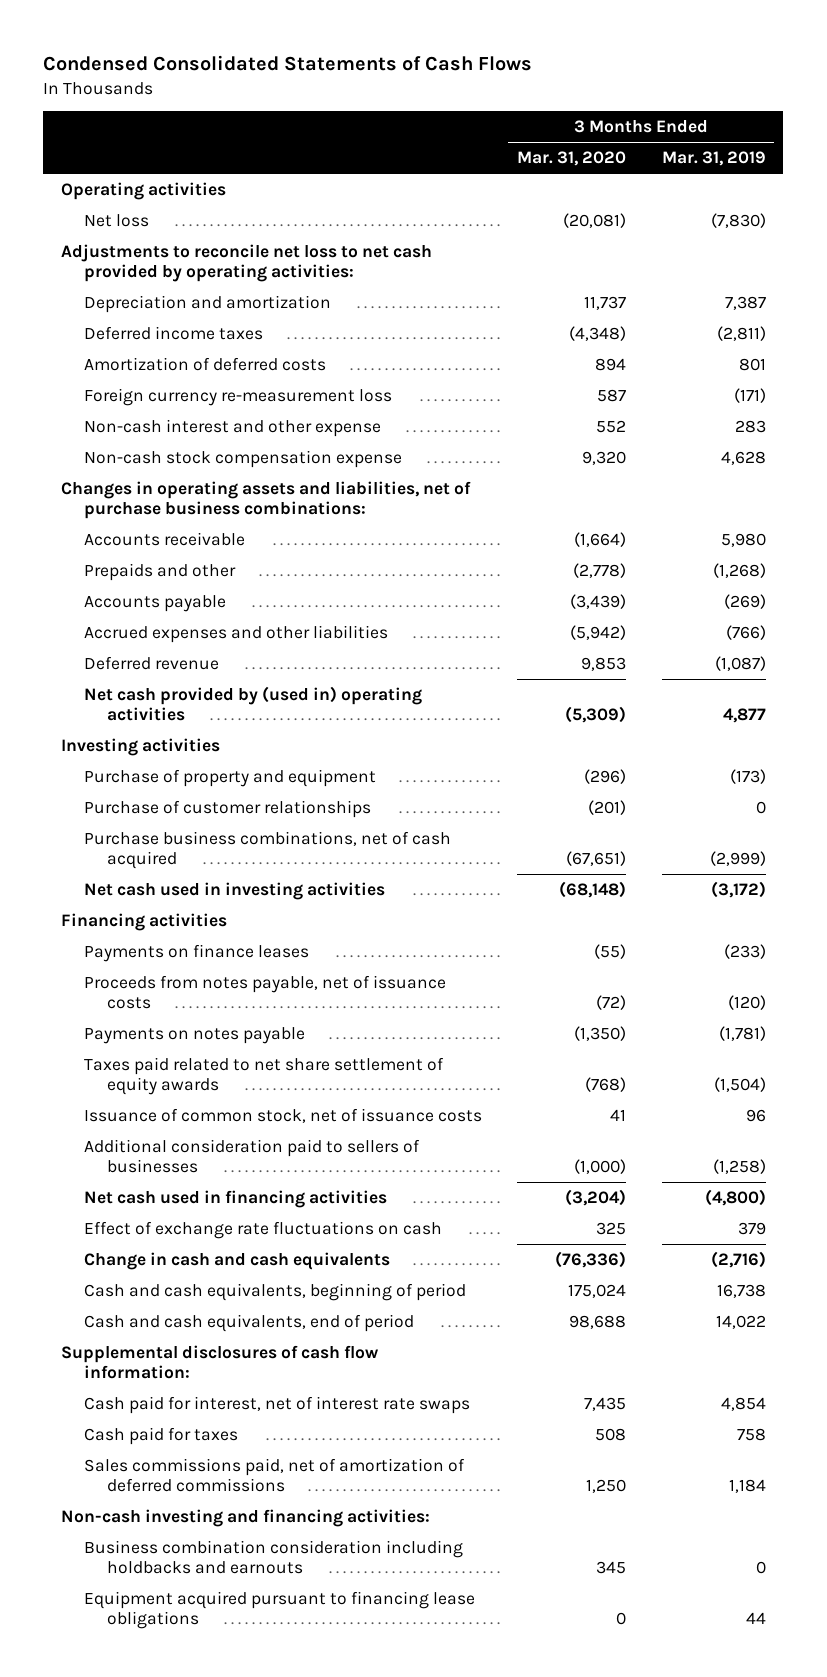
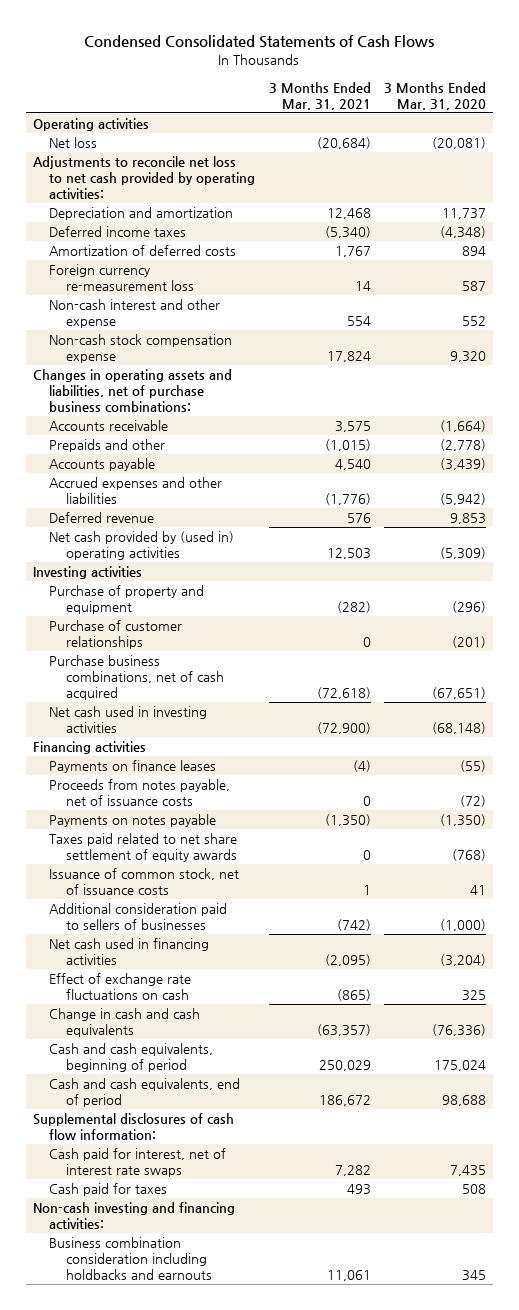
[661,151,766,167] Mar. 31, 2019 -> none
none -> [268,81,371,110] 3 Months Ended Mar. 31, 2021
[83,1458,465,1493] Sales commissions paid, net of amortization of deferred commissions -> none
[83,1591,475,1630] Equipment acquired pursuant to financing lease obligations -> none

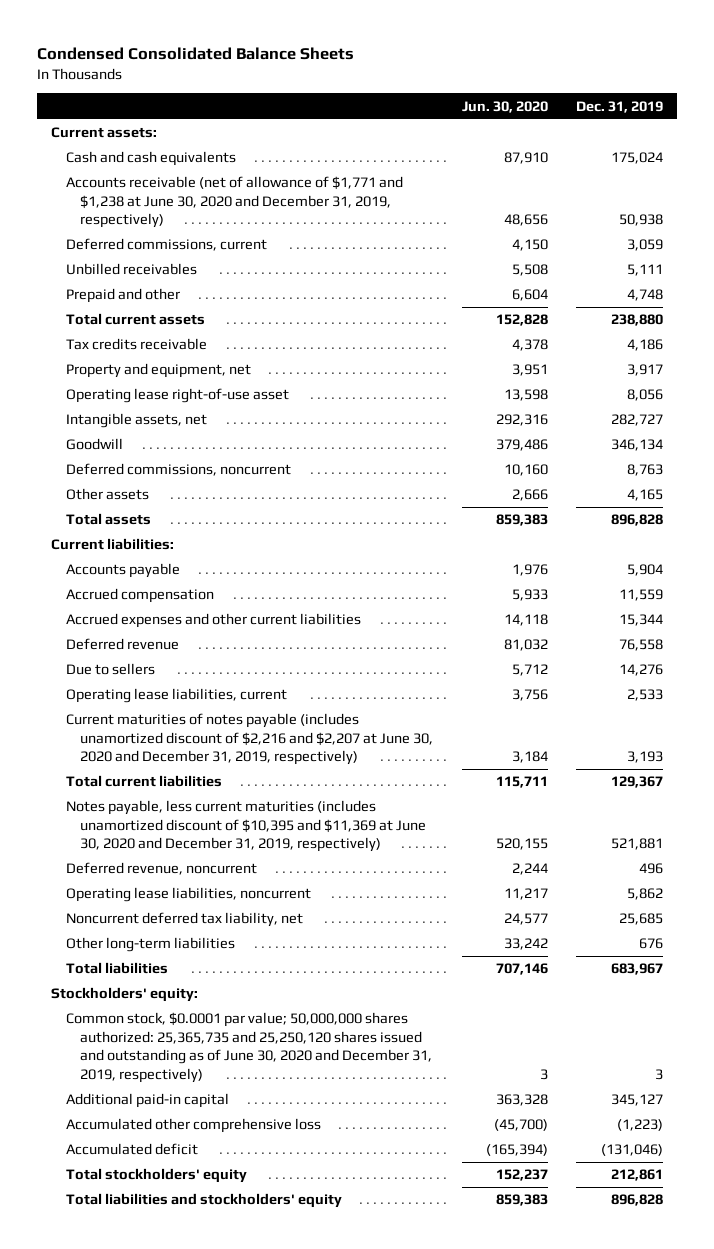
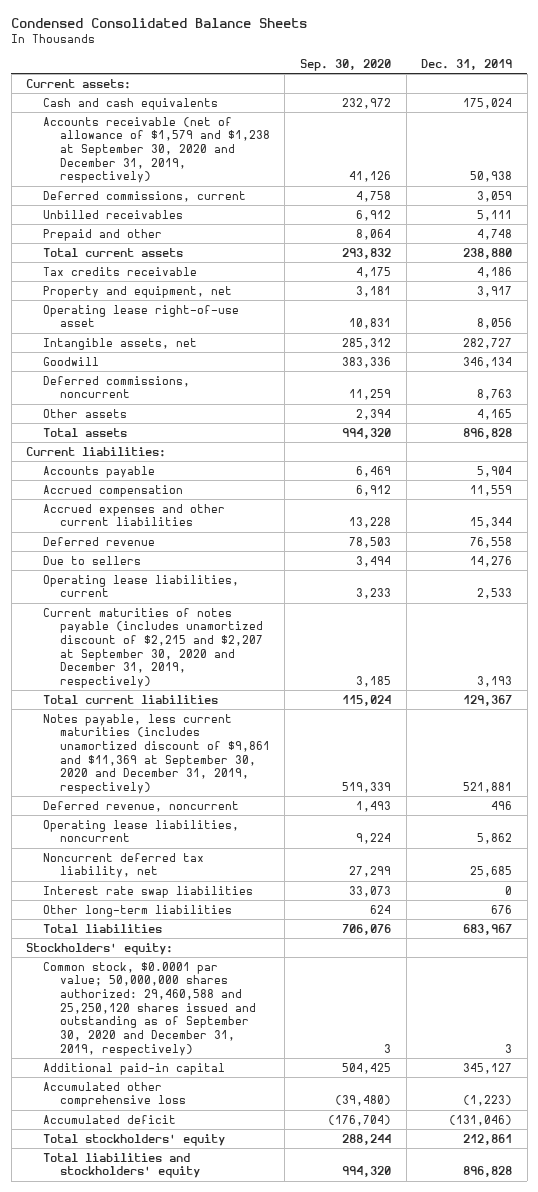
[461,100,548,113] Jun. 30, 2020 -> none
none -> [299,58,391,71] Sep. 30, 2020
[65,176,403,229] Accounts receivable (net of allowance of $1,771 and $1,238 at June 30, 2020 and December 31, 2019, respectively) -> [42,116,270,184] Accounts receivable (net of allowance of $1,579 and $1,238 at September 30, 2020 and December 31, 2019, respectively)
[65,713,434,766] Current maturities of notes payable (includes unamortized discount of $2,216 and $2,207 at June 30, 2020 and December 31, 2019, respectively) -> [42,607,263,689] Current maturities of notes payable (includes unamortized discount of $2,215 and $2,207 at September 30, 2020 and December 31, 2019, respectively)
[65,800,427,853] Notes payable, less current maturities (includes unamortized discount of $10,395 and $11,369 at June 30, 2020 and December 31, 2019, respectively) -> [42,713,270,795] Notes payable, less current maturities (includes unamortized discount of $9,861 and $11,369 at September 30, 2020 and December 31, 2019, respectively)
none -> [42,885,253,898] Interest rate swap liabilities
[65,1012,433,1083] Common stock, $0.0001 par value; 50,000,000 shares authorized: 25,365,735 and 25,250,120 shares issued and outstanding as of June 30, 2020 and December 31, 2019, respectively) -> [42,961,256,1056] Common stock, $0.0001 par value; 50,000,000 shares authorized: 29,460,588 and 25,250,120 shares issued and outstanding as of September 30, 2020 and December 31, 2019, respectively)

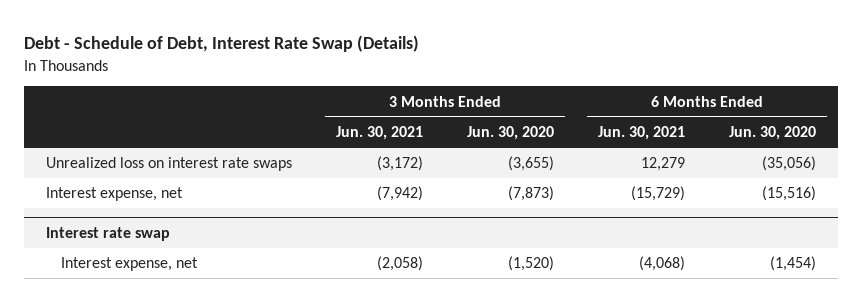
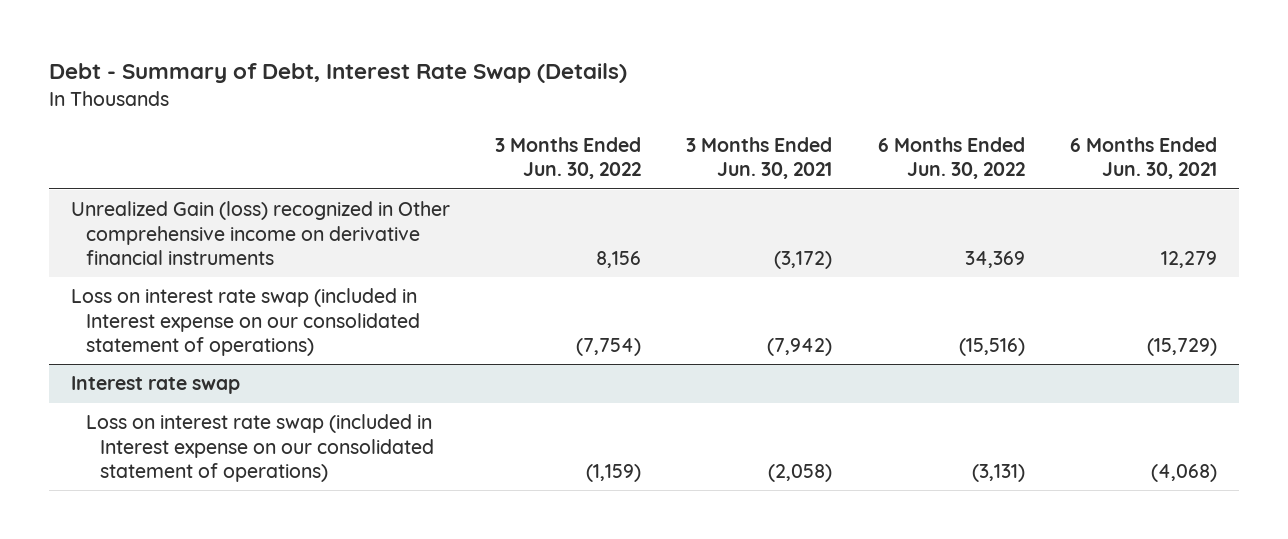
[24,35,420,53] Debt - Schedule of Debt, Interest Rate Swap (Details) -> [48,63,627,84] Debt - Summary of Debt, Interest Rate Swap (Details)
[467,126,555,141] Jun. 30, 2020 -> none
[729,126,817,141] Jun. 30, 2020 -> none
none -> [495,136,642,180] 3 Months Ended Jun. 30, 2022
none -> [877,136,1025,180] 6 Months Ended Jun. 30, 2022
[46,157,293,172] Unrealized loss on interest rate swaps -> [71,201,451,265] Unrealized Gain (loss) recognized in Other comprehensive income on derivative financial instruments
[46,187,184,202] Interest expense, net -> [71,288,420,356] Loss on interest rate swap (included in Interest expense on our consolidated statement of operations)
[60,257,198,272] Interest expense, net -> [85,414,435,482] Loss on interest rate swap (included in Interest expense on our consolidated statement of operations)

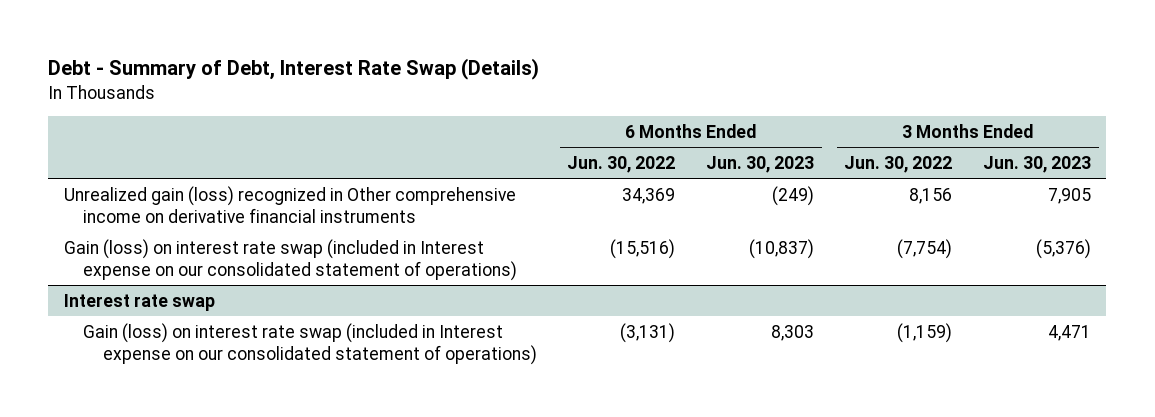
[686,136,833,180] 3 Months Ended Jun. 30, 2021 -> none
[1069,136,1217,180] 6 Months Ended Jun. 30, 2021 -> none
none -> [705,155,814,173] Jun. 30, 2023
none -> [983,155,1092,173] Jun. 30, 2023
[71,201,451,265] Unrealized Gain (loss) recognized in Other comprehensive income on derivative financial instruments -> [63,185,516,223] Unrealized gain (loss) recognized in Other comprehensive income on derivative financial instruments
[71,288,420,356] Loss on interest rate swap (included in Interest expense on our consolidated statement of operations) -> [63,238,518,281] Gain (loss) on interest rate swap (included in Interest expense on our consolidated statement of operations)
[85,414,435,482] Loss on interest rate swap (included in Interest expense on our consolidated statement of operations) -> [83,322,537,365] Gain (loss) on interest rate swap (included in Interest expense on our consolidated statement of operations)

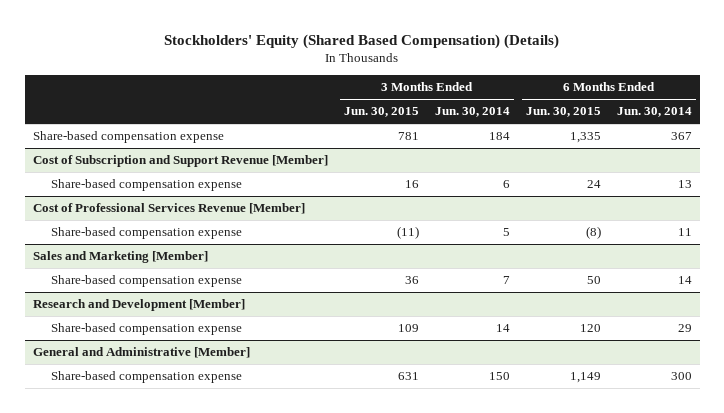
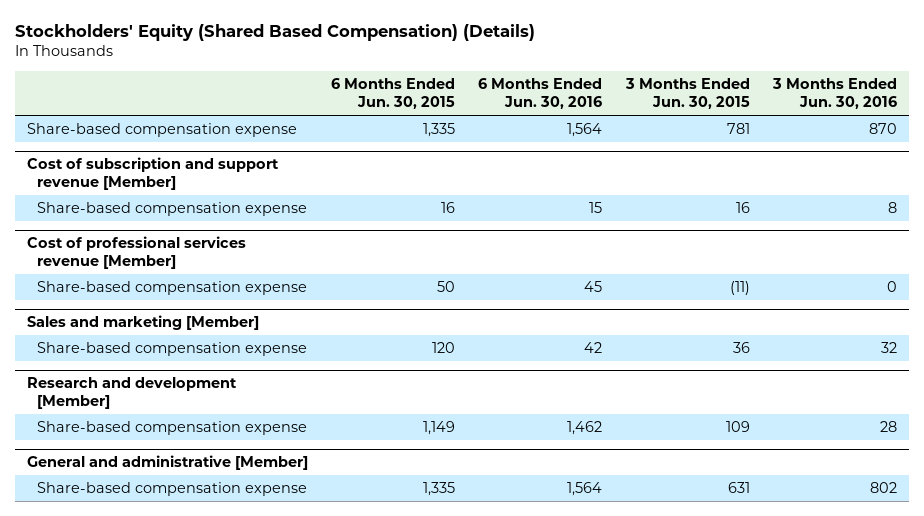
[434,107,510,118] Jun. 30, 2014 -> none
[616,107,692,118] Jun. 30, 2014 -> none
none -> [478,77,603,110] 6 Months Ended Jun. 30, 2016
none -> [772,77,898,110] 3 Months Ended Jun. 30, 2016
[32,155,328,168] Cost of Subscription and Support Revenue [Member] -> [26,157,279,191] Cost of subscription and support revenue [Member]
[586,180,601,189] 24 -> [440,202,455,214] 16
[32,203,305,215] Cost of Professional Services Revenue [Member] -> [26,236,246,270] Cost of professional services revenue [Member]
[585,226,601,240] (8) -> [436,281,455,293] 50
[32,251,208,264] Sales and Marketing [Member] -> [26,315,259,331] Sales and marketing [Member]
[586,276,601,285] 50 -> [431,342,455,354] 120
[32,299,245,312] Research and Development [Member] -> [26,377,237,410] Research and development [Member]
[579,324,601,333] 120 -> [422,421,455,436] 1,149
[32,347,250,359] General and Administrative [Member] -> [26,455,308,471] General and administrative [Member]
[569,372,601,384] 1,149 -> [422,482,455,497] 1,335

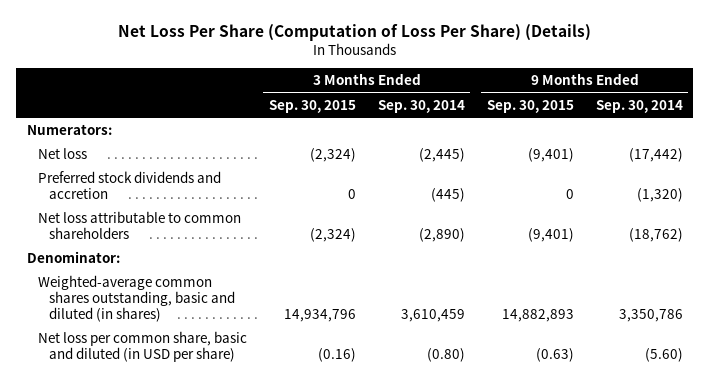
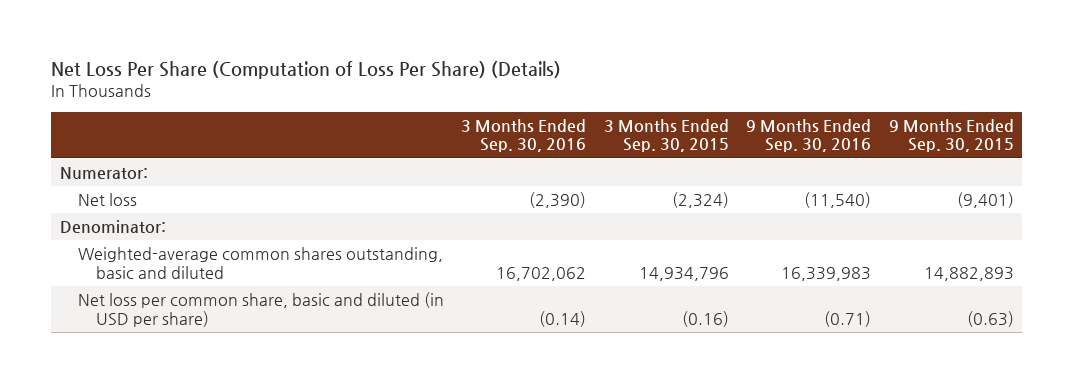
[377,99,465,113] Sep. 30, 2014 -> none
[595,99,683,113] Sep. 30, 2014 -> none
none -> [461,118,587,153] 3 Months Ended Sep. 30, 2016
none -> [746,118,872,153] 9 Months Ended Sep. 30, 2016
[26,124,112,136] Numerators: -> [59,167,148,180] Numerator:
[37,171,221,199] Preferred stock dividends and accretion -> none
[37,211,241,239] Net loss attributable to common shareholders -> none
[37,275,235,322] Weighted-average common shares outstanding, basic and diluted (in shares) -> [78,247,444,279] Weighted-average common shares outstanding, basic and diluted

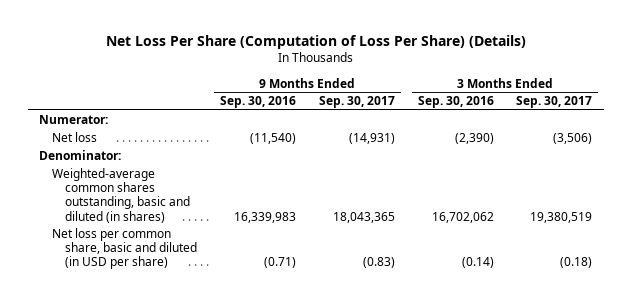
[603,118,729,153] 3 Months Ended Sep. 30, 2015 -> none
[888,118,1014,153] 9 Months Ended Sep. 30, 2015 -> none
none -> [318,96,395,109] Sep. 30, 2017
none -> [516,96,593,109] Sep. 30, 2017
[78,247,444,279] Weighted-average common shares outstanding, basic and diluted -> [52,168,191,223] Weighted-average common shares outstanding, basic and diluted (in shares)

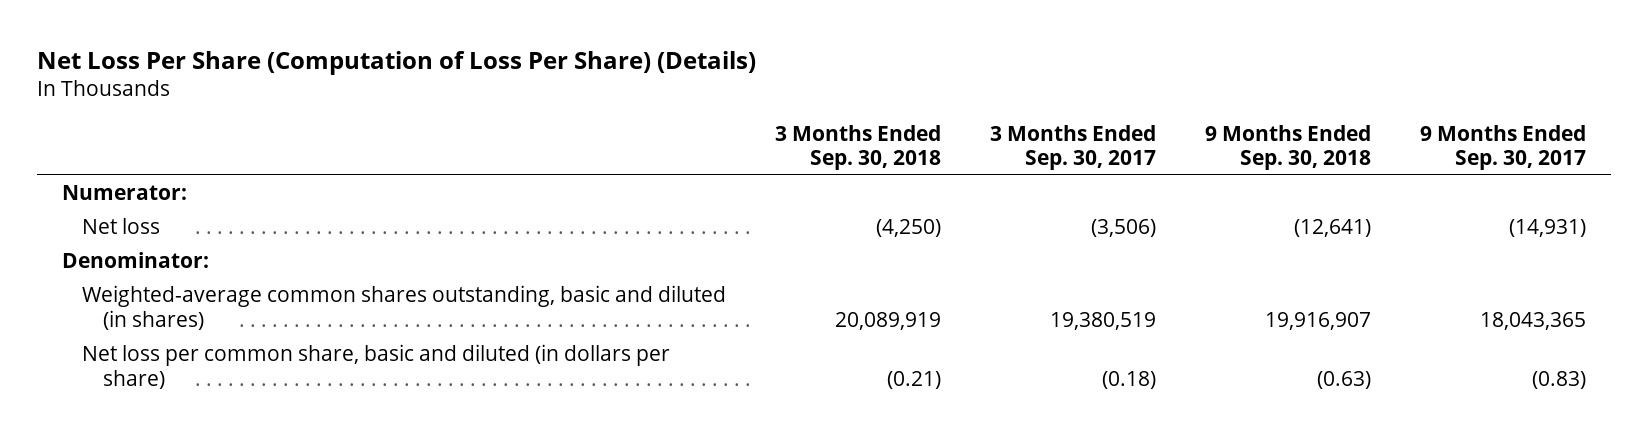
[220,96,297,109] Sep. 30, 2016 -> none
[417,96,494,109] Sep. 30, 2016 -> none
none -> [775,124,942,171] 3 Months Ended Sep. 30, 2018
none -> [1205,124,1372,171] 9 Months Ended Sep. 30, 2018
[52,228,198,270] Net loss per common share, basic and diluted (in USD per share) -> [82,344,671,389] Net loss per common share, basic and diluted (in dollars per share)

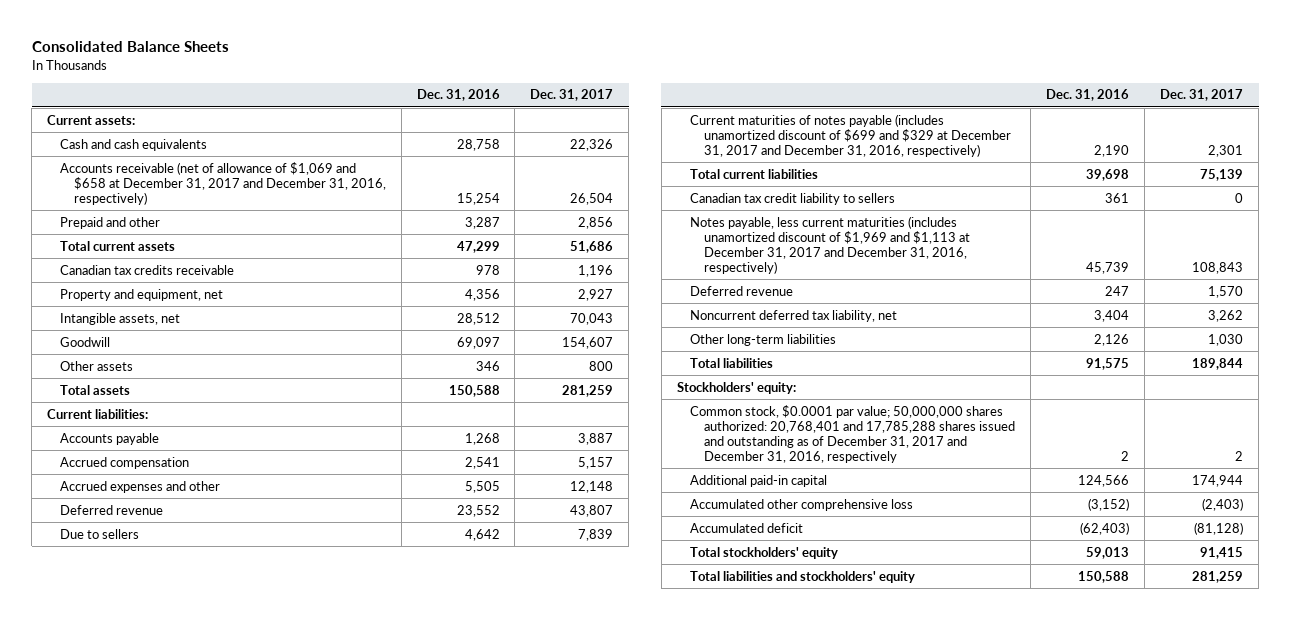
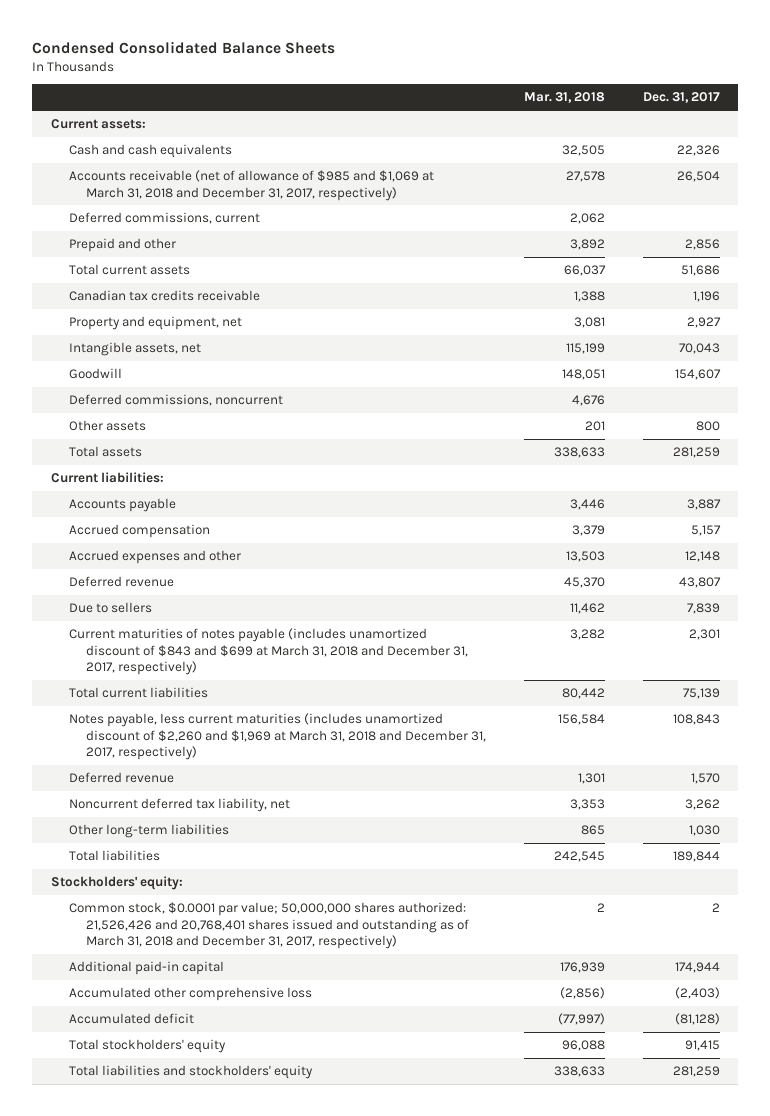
[31,40,229,52] Consolidated Balance Sheets -> [31,40,335,54] Condensed Consolidated Balance Sheets
[416,89,500,102] Dec. 31, 2016 -> none
none -> [523,92,605,104] Mar. 31, 2018
[60,161,386,205] Accounts receivable (net of allowance of $1,069 and $658 at December 31, 2017 and December 31, 2016, respectively) -> [68,170,434,201] Accounts receivable (net of allowance of $985 and $1,069 at March 31, 2018 and December 31, 2017, respectively)
none -> [68,212,260,225] Deferred commissions, current
none -> [68,394,283,407] Deferred commissions, noncurrent
[690,113,1011,157] Current maturities of notes payable (includes unamortized discount of $699 and $329 at December 31, 2017 and December 31, 2016, respectively) -> [68,628,469,676] Current maturities of notes payable (includes unamortized discount of $843 and $699 at March 31, 2018 and December 31, 2017, respectively)
[690,192,896,205] Canadian tax credit liability to sellers -> none
[690,215,970,275] Notes payable, less current maturities (includes unamortized discount of $1,969 and $1,113 at December 31, 2017 and December 31, 2016, respectively) -> [68,713,487,761] Notes payable, less current maturities (includes unamortized discount of $2,260 and $1,969 at March 31, 2018 and December 31, 2017, respectively)
[690,404,1015,464] Common stock, $0.0001 par value; 50,000,000 shares authorized: 20,768,401 and 17,785,288 shares issued and outstanding as of December 31, 2017 and December 31, 2016, respectively -> [68,902,470,950] Common stock, $0.0001 par value; 50,000,000 shares authorized: 21,526,426 and 20,768,401 shares issued and outstanding as of March 31, 2018 and December 31, 2017, respectively)

